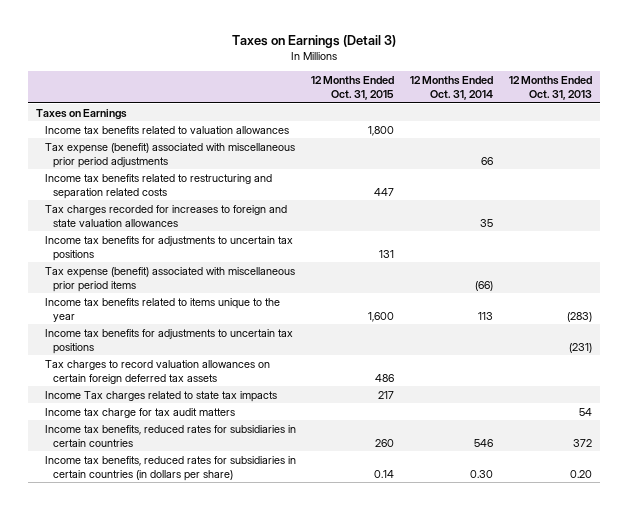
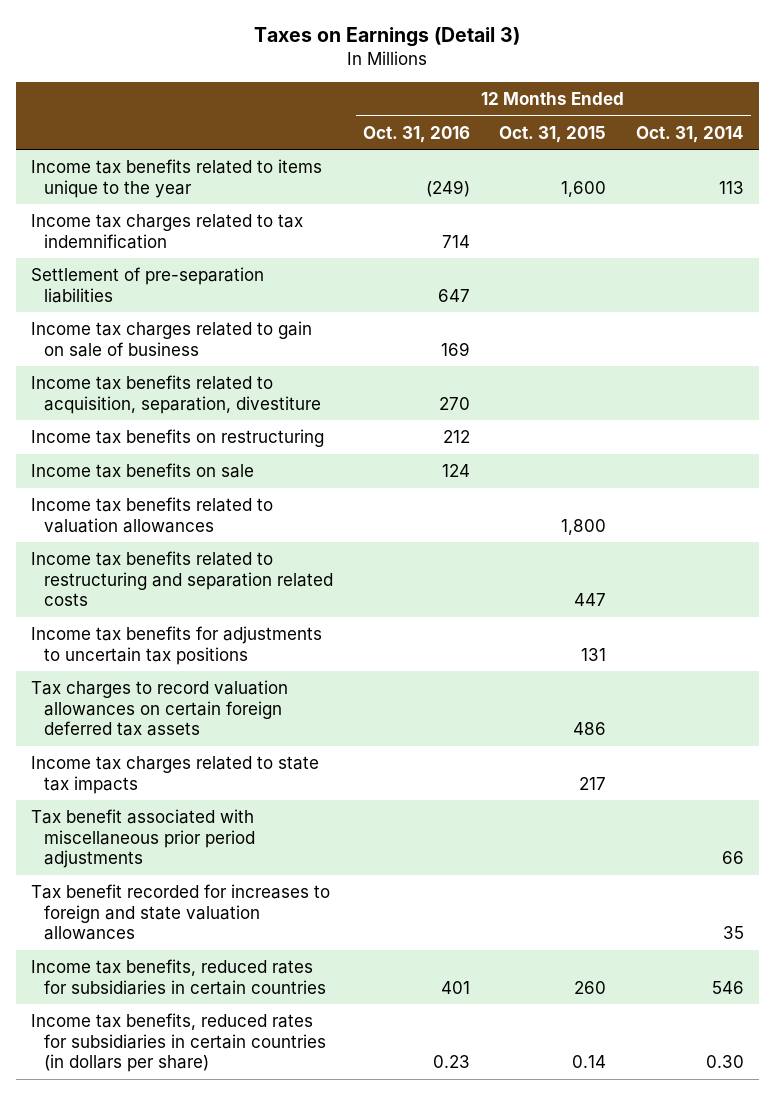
[508,76,592,101] 12 Months Ended Oct. 31, 2013 -> none
none -> [362,125,470,143] Oct. 31, 2016
[35,108,127,120] Taxes on Earnings -> none
[44,297,280,322] Income tax benefits related to items unique to the year -> [31,158,323,198] Income tax benefits related to items unique to the year
none -> [31,213,304,249] Income tax charges related to tax indemnification
none -> [31,266,265,303] Settlement of pre-separation liabilities
none -> [31,320,313,357] Income tax charges related to gain on sale of business
none -> [31,374,322,414] Income tax benefits related to acquisition, separation, divestiture
none -> [31,428,325,447] Income tax benefits on restructuring
none -> [31,462,255,478] Income tax benefits on sale
[44,142,295,168] Tax expense (benefit) associated with miscellaneous prior period adjustments -> none
[44,204,287,227] Tax charges recorded for increases to foreign and state valuation allowances -> none
[44,266,295,292] Tax expense (benefit) associated with miscellaneous prior period items -> none
[44,328,293,354] Income tax benefits for adjustments to uncertain tax positions -> none
[44,407,235,418] Income tax charge for tax audit matters -> none
[44,390,277,402] Income Tax charges related to state tax impacts -> [31,755,320,794] Income tax charges related to state tax impacts
none -> [31,808,256,869] Tax benefit associated with miscellaneous prior period adjustments
none -> [31,883,331,941] Tax benefit recorded for increases to foreign and state valuation allowances

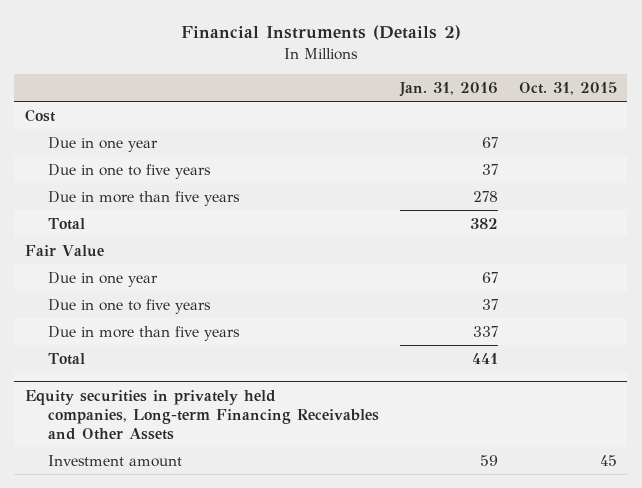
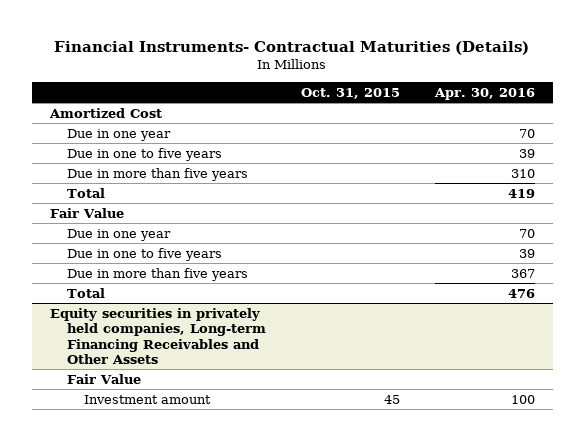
[180,25,461,41] Financial Instruments (Details 2) -> [54,41,530,56] Financial Instruments- Contractual Maturities (Details)
[398,81,498,97] Jan. 31, 2016 -> none
none -> [434,87,536,100] Apr. 30, 2016
[24,108,55,122] Cost -> [48,107,162,118] Amortized Cost
none -> [66,373,141,384] Fair Value

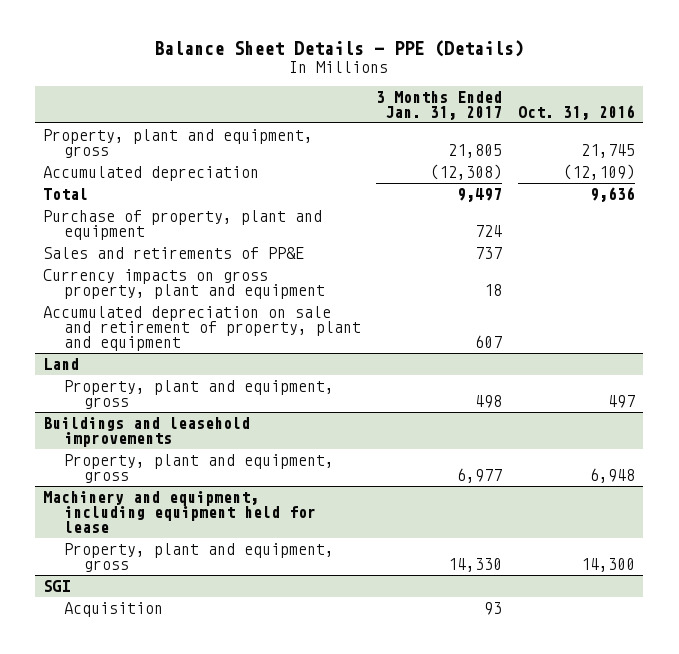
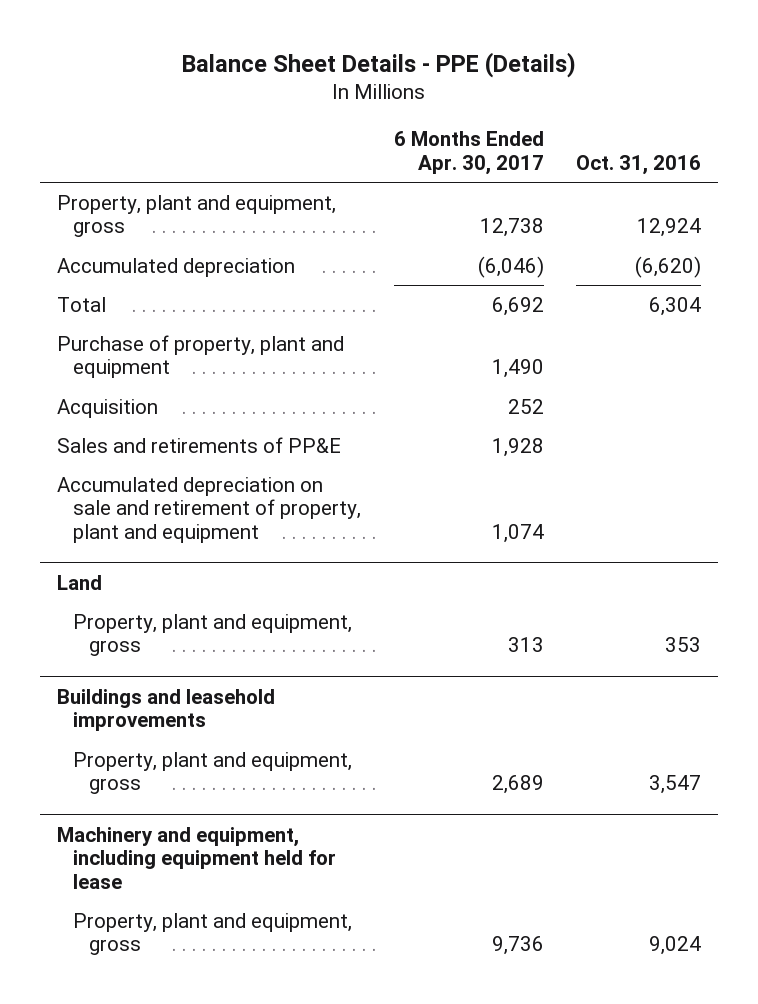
[376,90,503,120] 3 Months Ended Jan. 31, 2017 -> none
none -> [393,131,544,175] 6 Months Ended Apr. 30, 2017
[581,144,636,159] 21,745 -> [637,218,702,238] 12,924
[563,163,636,180] (12,109) -> [635,255,702,278] (6,620)
[590,186,636,202] 9,636 -> [649,296,702,316] 6,304
none -> [56,398,158,418] Acquisition
[43,268,325,300] Currency impacts on gross property, plant and equipment -> none
[608,395,636,409] 497 -> [665,637,702,653] 353
[590,468,636,484] 6,948 -> [649,775,702,795] 3,547
[43,579,71,592] SGI -> none
[63,601,163,617] Acquisition -> none
[581,558,636,573] 14,300 -> [649,936,702,956] 9,024

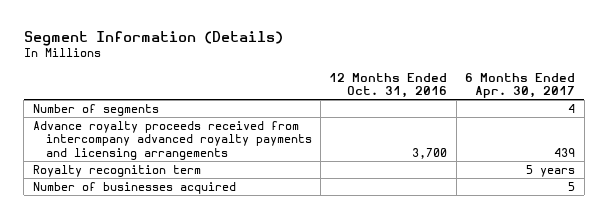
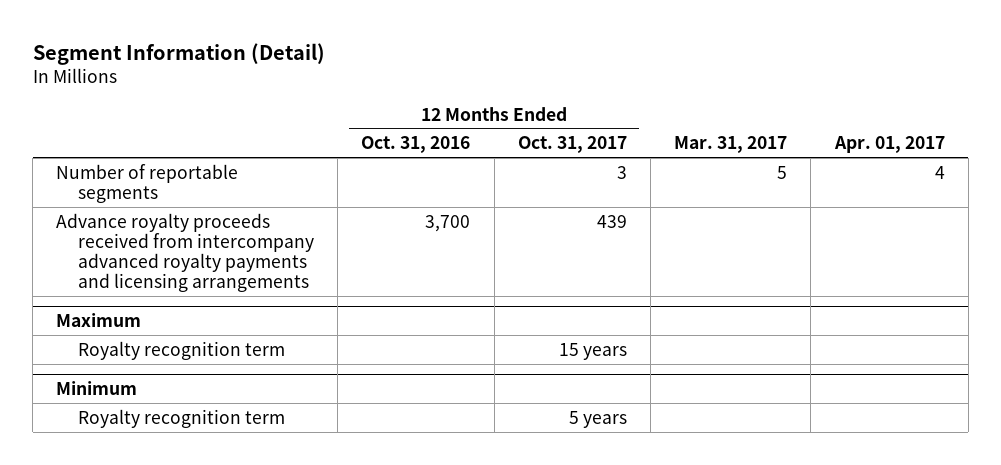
[23,30,283,46] Segment Information (Details) -> [32,42,325,65] Segment Information (Detail)
[465,72,576,99] 6 Months Ended Apr. 30, 2017 -> none
none -> [517,136,627,154] Oct. 31, 2017
none -> [674,136,788,154] Mar. 31, 2017
none -> [833,136,945,154] Apr. 01, 2017
[32,103,159,116] Number of segments -> [56,163,239,203] Number of reportable segments
[32,164,201,177] Royalty recognition term -> none
[32,181,236,194] Number of businesses acquired -> none
none -> [56,312,142,327] Maximum
none -> [77,340,285,360] Royalty recognition term
none -> [56,380,138,395] Minimum
none -> [77,408,285,428] Royalty recognition term

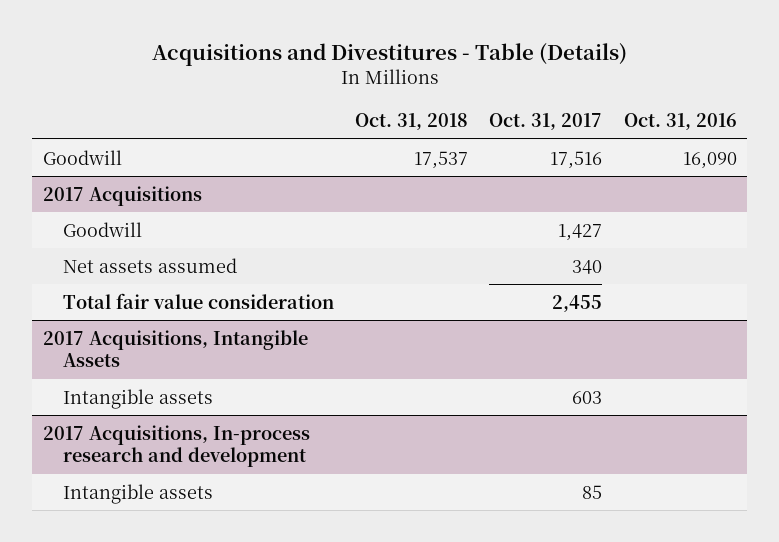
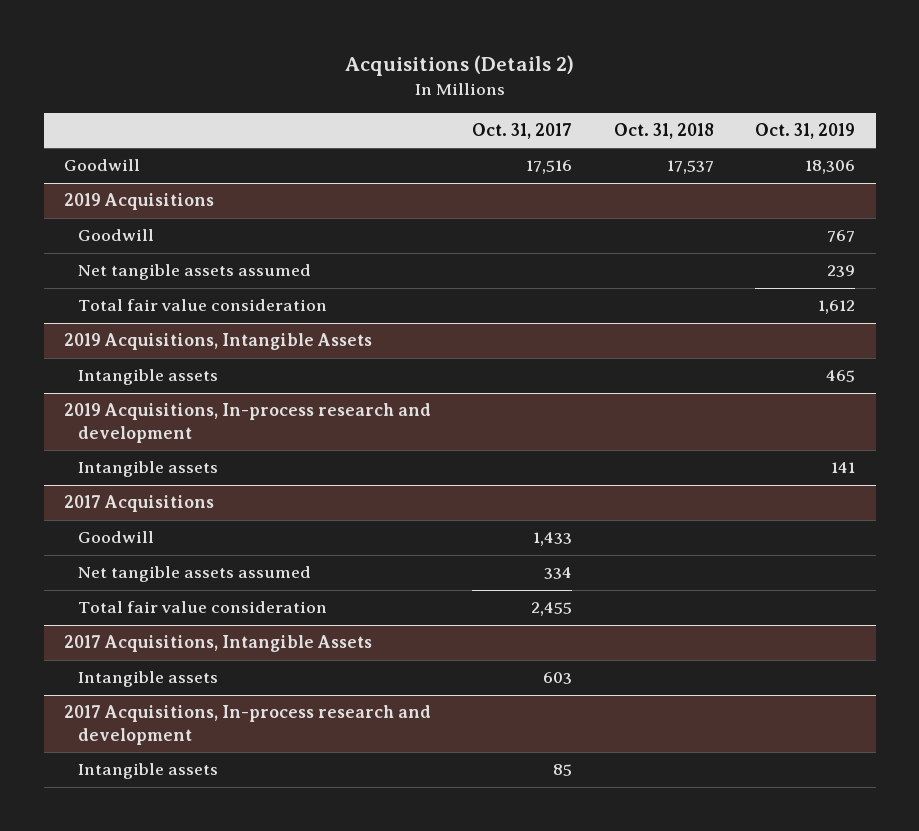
[151,43,627,67] Acquisitions and Divestitures - Table (Details) -> [344,55,574,77] Acquisitions (Details 2)
[623,113,737,131] Oct. 31, 2016 -> none
none -> [754,122,855,139] Oct. 31, 2019
none -> [64,193,215,211] 2019 Acquisitions
none -> [78,229,155,242] Goodwill
none -> [78,264,312,281] Net tangible assets assumed
none -> [78,299,328,312] Total fair value consideration
none -> [64,333,373,351] 2019 Acquisitions, Intangible Assets
none -> [78,369,219,386] Intangible assets
none -> [64,403,432,443] 2019 Acquisitions, In-process research and development
none -> [78,461,219,478] Intangible assets
[558,223,603,241] 1,427 -> [533,532,573,547] 1,433
[62,257,237,273] Net assets assumed -> [78,566,312,583] Net tangible assets assumed
[572,259,603,274] 340 -> [544,567,573,580] 334

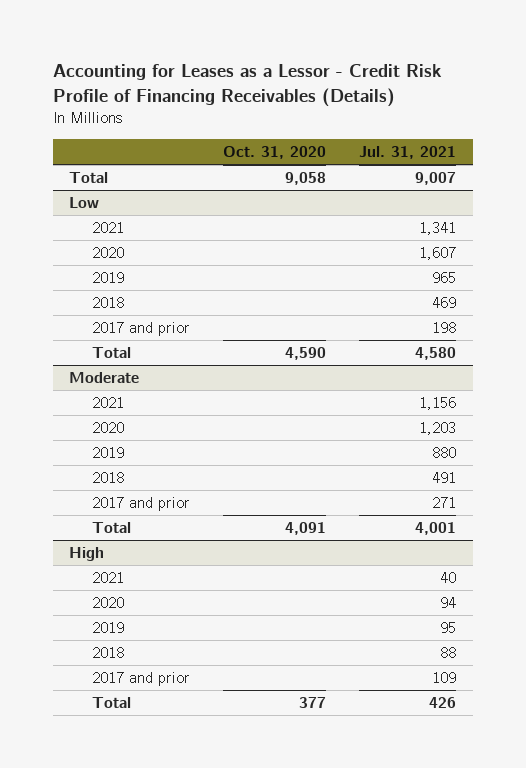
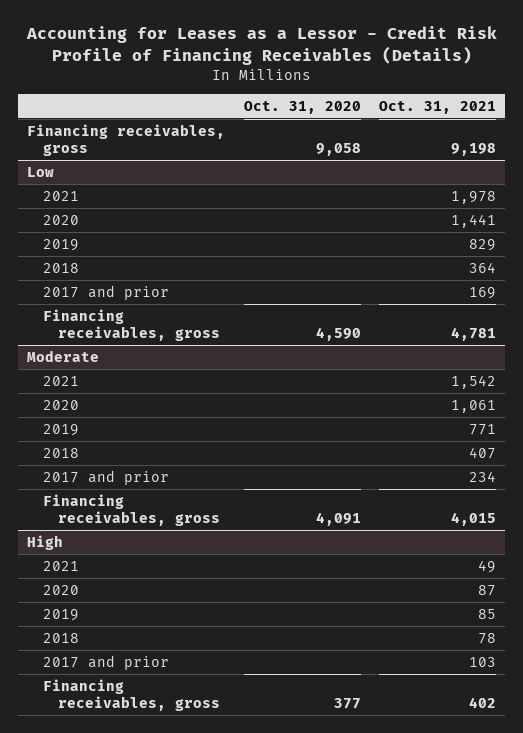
[359,146,457,160] Jul. 31, 2021 -> none
none -> [379,100,497,114] Oct. 31, 2021
[69,172,109,184] Total -> [27,123,226,156] Financing receivables, gross
[92,347,132,359] Total -> [42,308,220,341] Financing receivables, gross
[92,522,132,534] Total -> [42,493,220,526] Financing receivables, gross
[92,697,132,709] Total -> [42,678,220,711] Financing receivables, gross

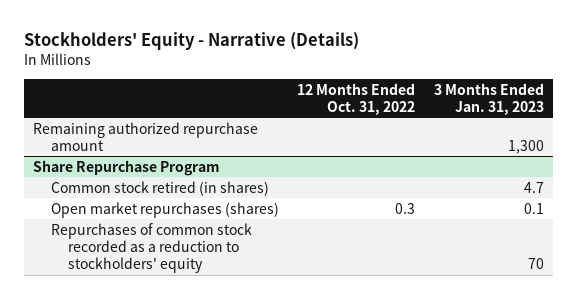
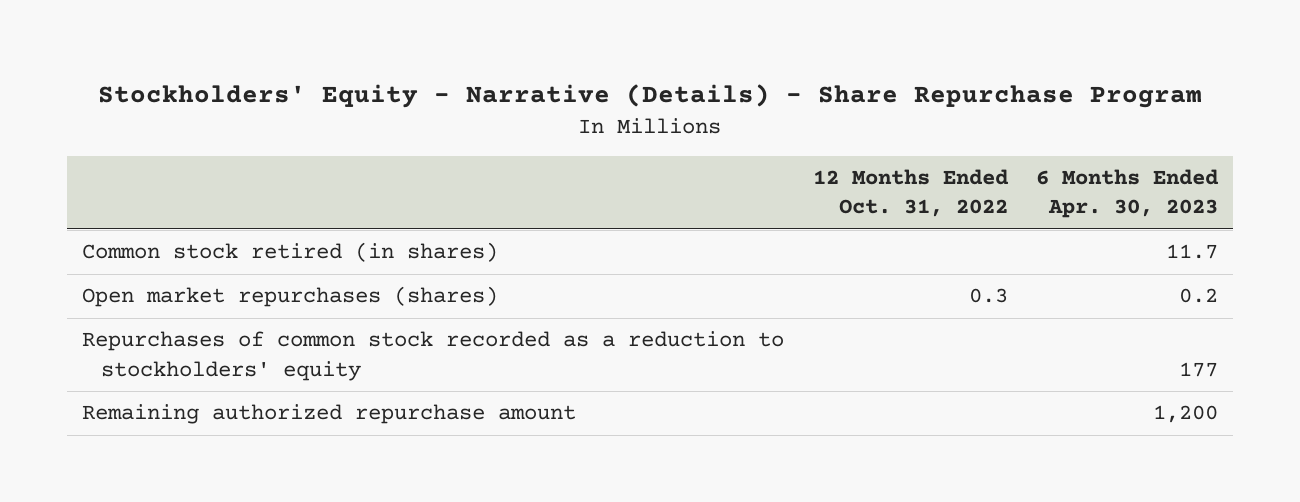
[23,31,359,50] Stockholders' Equity - Narrative (Details) -> [98,84,1203,109] Stockholders' Equity - Narrative (Details) - Share Repurchase Program
[433,82,544,116] 3 Months Ended Jan. 31, 2023 -> none
none -> [1036,169,1220,219] 6 Months Ended Apr. 30, 2023
none -> [81,242,498,263] Common stock retired (in shares)
none -> [81,286,498,308] Open market repurchases (shares)
none -> [81,331,784,381] Repurchases of common stock recorded as a reduction to stockholders' equity
[33,159,221,176] Share Repurchase Program -> none
[50,180,269,196] Common stock retired (in shares) -> none
[50,201,279,218] Open market repurchases (shares) -> none
[50,222,252,274] Repurchases of common stock recorded as a reduction to stockholders' equity -> none

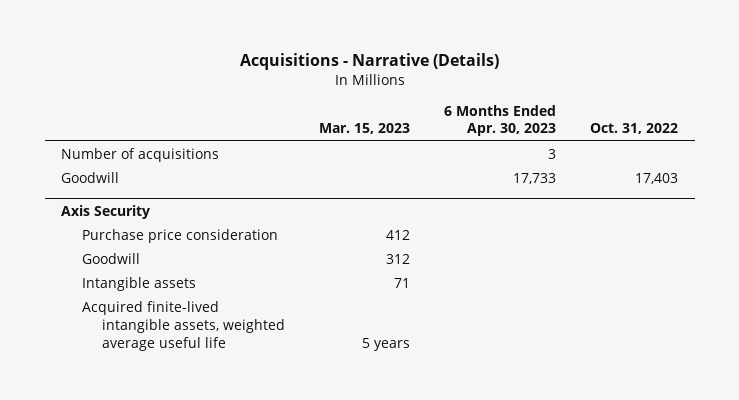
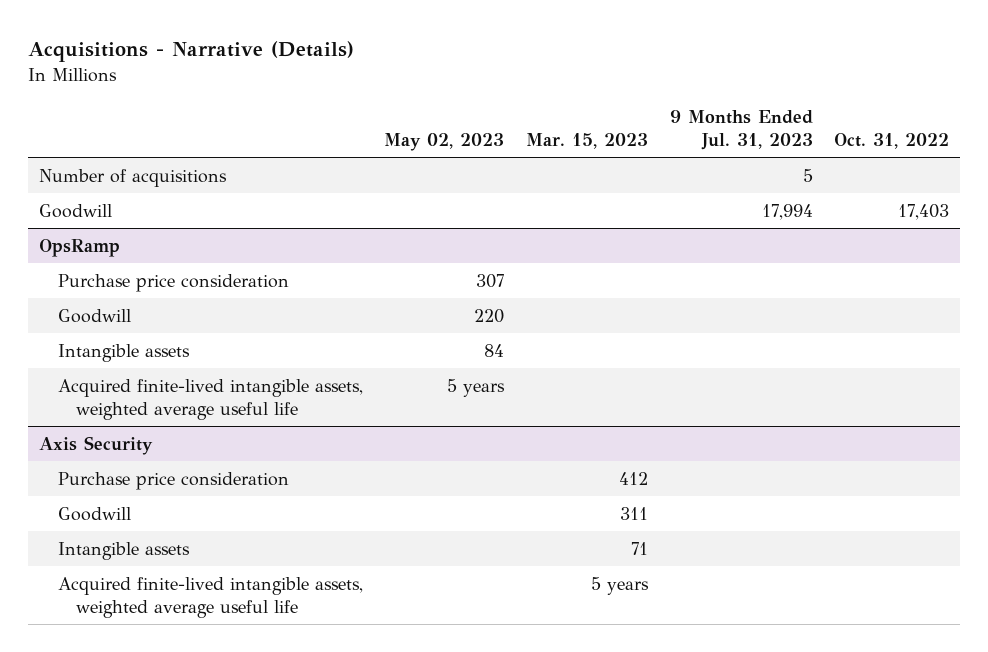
[443,104,556,137] 6 Months Ended Apr. 30, 2023 -> none
none -> [384,132,505,151] May 02, 2023
none -> [669,109,813,150] 9 Months Ended Jul. 31, 2023
none -> [39,238,121,257] OpsRamp
none -> [57,273,289,292] Purchase price consideration
none -> [57,308,131,323] Goodwill
none -> [57,343,190,362] Intangible assets
none -> [57,378,363,420] Acquired finite-lived intangible assets, weighted average useful life
[385,254,410,265] 312 -> [619,506,648,520] 311

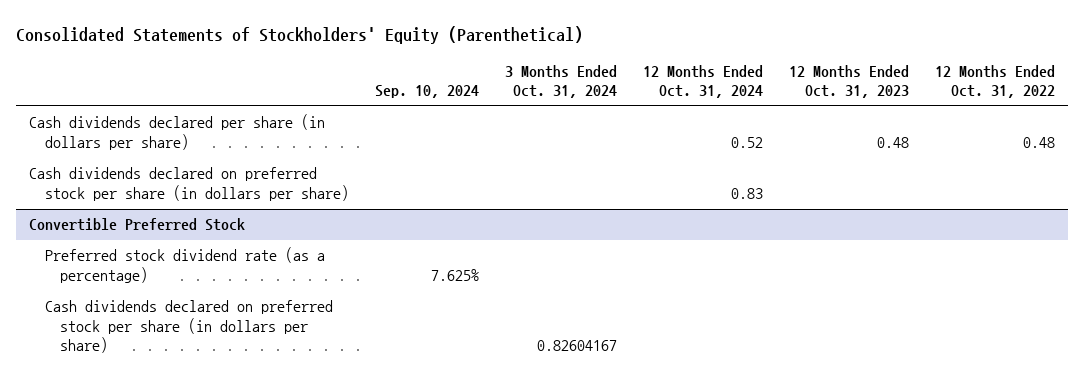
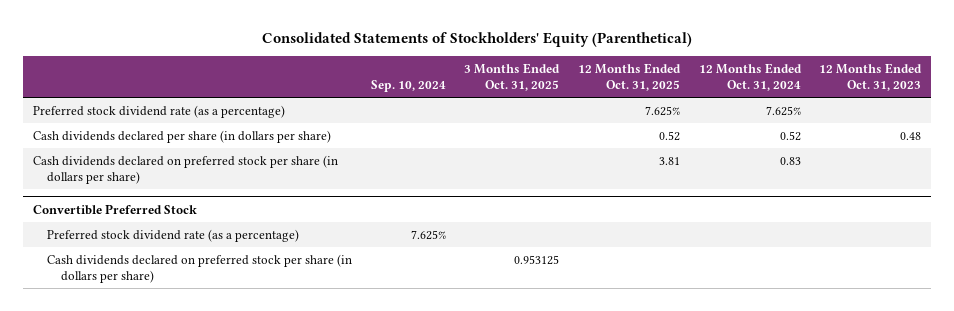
[504,64,617,99] 3 Months Ended Oct. 31, 2024 -> none
[935,64,1056,99] 12 Months Ended Oct. 31, 2022 -> none
none -> [464,63,561,91] 3 Months Ended Oct. 31, 2025
none -> [577,63,681,91] 12 Months Ended Oct. 31, 2025
none -> [32,104,285,118] Preferred stock dividend rate (as a percentage)

